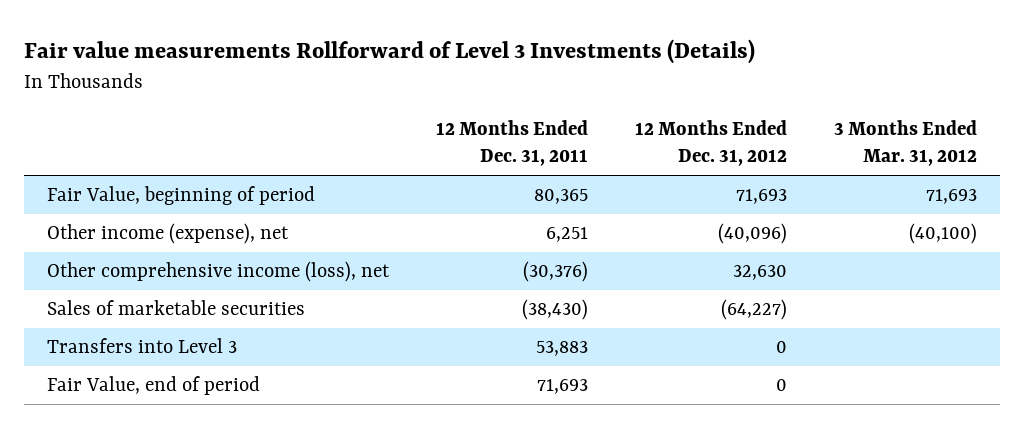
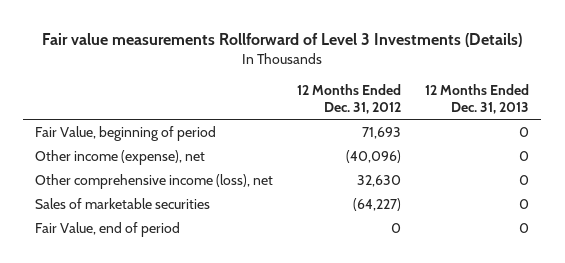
[436,119,589,167] 12 Months Ended Dec. 31, 2011 -> none
[834,119,978,167] 3 Months Ended Mar. 31, 2012 -> none
none -> [425,83,530,114] 12 Months Ended Dec. 31, 2013
[47,338,238,354] Transfers into Level 3 -> none

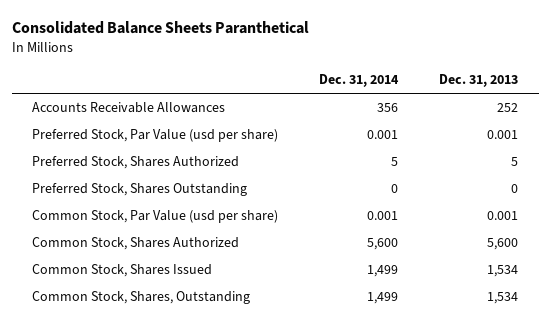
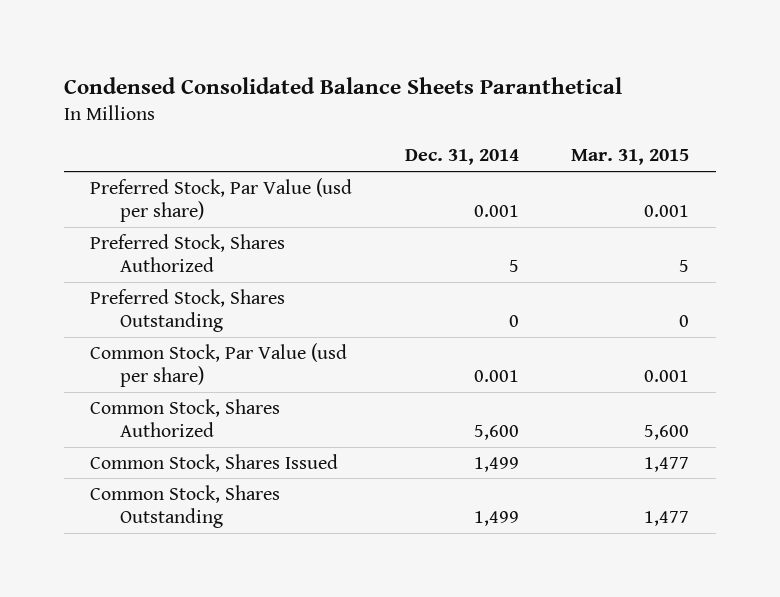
[11,21,309,35] Consolidated Balance Sheets Paranthetical -> [64,77,623,95] Condensed Consolidated Balance Sheets Paranthetical
[439,74,519,88] Dec. 31, 2013 -> none
none -> [571,149,690,166] Mar. 31, 2015
[32,102,226,114] Accounts Receivable Allowances -> none
[32,291,251,305] Common Stock, Shares, Outstanding -> [90,484,281,529] Common Stock, Shares Outstanding

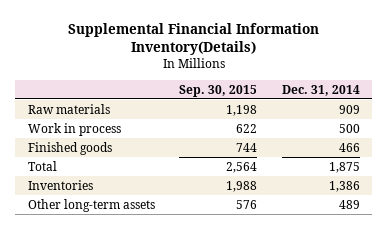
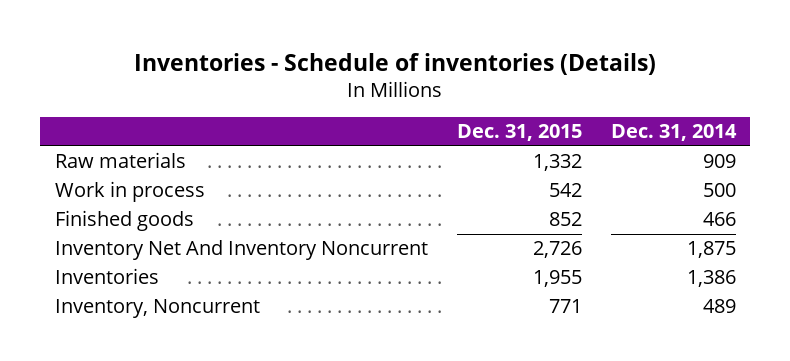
[67,22,319,56] Supplemental Financial Information Inventory(Details) -> [134,52,657,75] Inventories - Schedule of inventories (Details)
[179,84,258,97] Sep. 30, 2015 -> none
none -> [456,124,582,142] Dec. 31, 2015
[27,160,57,171] Total -> [54,240,428,261] Inventory Net And Inventory Noncurrent
[27,198,155,212] Other long-term assets -> [54,299,260,319] Inventory, Noncurrent

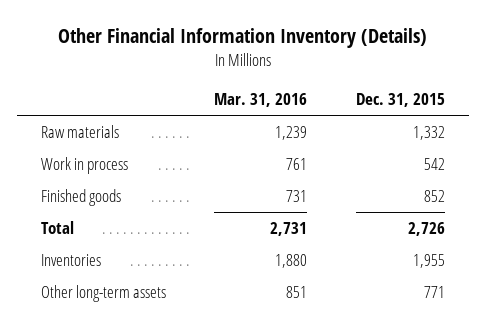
[134,52,657,75] Inventories - Schedule of inventories (Details) -> [57,28,427,49] Other Financial Information Inventory (Details)
[610,124,737,142] Dec. 31, 2014 -> none
none -> [214,92,308,107] Mar. 31, 2016
[54,240,428,261] Inventory Net And Inventory Noncurrent -> [41,221,75,235] Total
[54,299,260,319] Inventory, Noncurrent -> [41,285,167,303] Other long-term assets

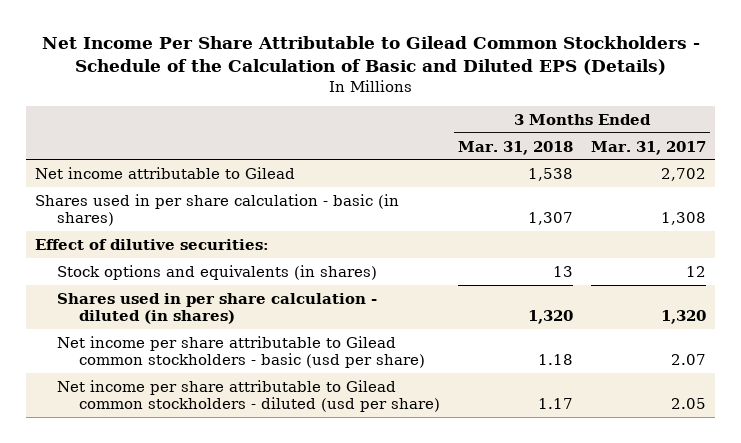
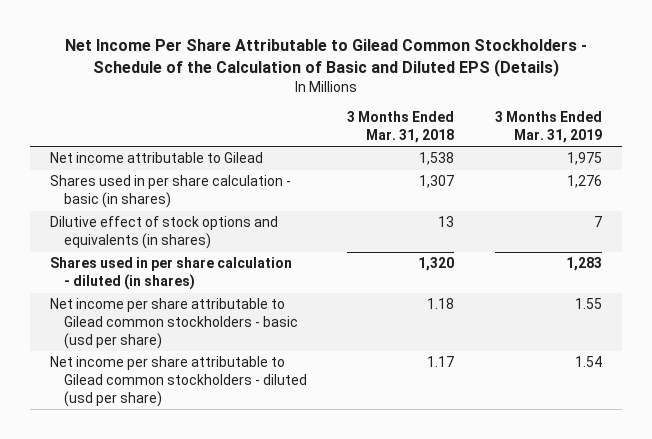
[590,140,706,155] Mar. 31, 2017 -> none
none -> [495,111,603,143] 3 Months Ended Mar. 31, 2019
[35,238,270,250] Effect of dilutive securities: -> none
[57,264,378,280] Stock options and equivalents (in shares) -> [50,216,279,250] Dilutive effect of stock options and equivalents (in shares)

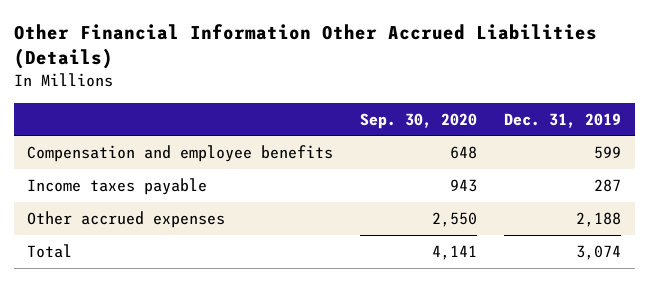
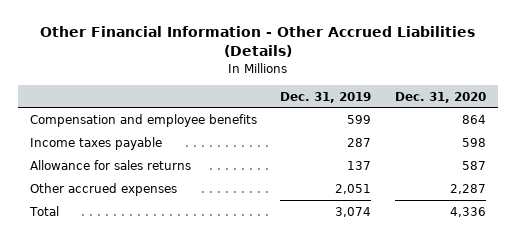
[13,24,597,70] Other Financial Information Other Accrued Liabilities (Details) -> [39,26,475,58] Other Financial Information - Other Accrued Liabilities (Details)
[360,112,478,129] Sep. 30, 2020 -> none
none -> [394,91,486,103] Dec. 31, 2020
none -> [29,159,191,170] Allowance for sales returns
[576,212,622,228] 2,188 -> [335,183,372,194] 2,051

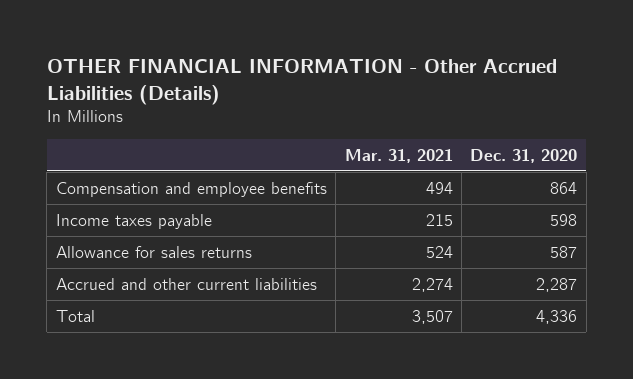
[39,26,475,58] Other Financial Information - Other Accrued Liabilities (Details) -> [46,59,557,105] OTHER FINANCIAL INFORMATION - Other Accrued Liabilities (Details)
[280,91,372,103] Dec. 31, 2019 -> none
none -> [344,148,453,163] Mar. 31, 2021
[29,182,177,196] Other accrued expenses -> [55,277,317,290] Accrued and other current liabilities

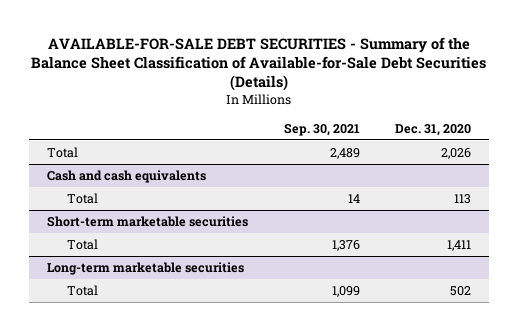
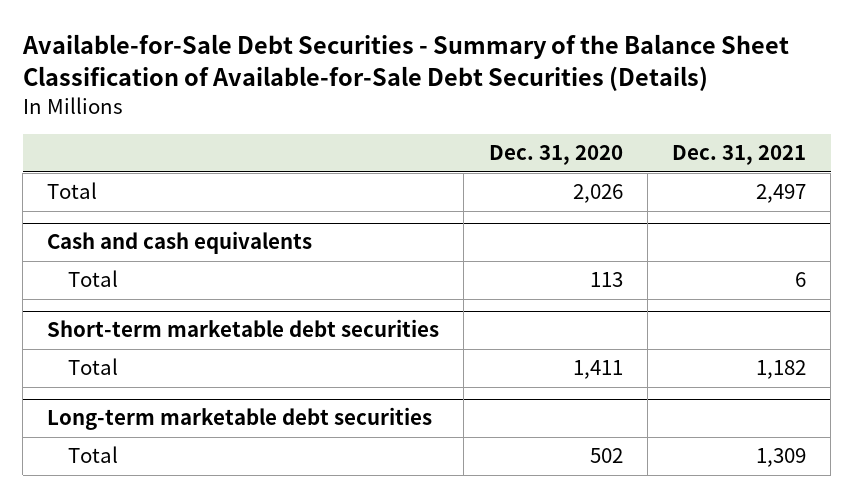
[31,36,487,92] AVAILABLE-FOR-SALE DEBT SECURITIES - Summary of the Balance Sheet Classification of Available-for-Sale Debt Securities (Details) -> [21,34,789,92] Available-for-Sale Debt Securities - Summary of the Balance Sheet Classification of Available-for-Sale Debt Securities (Details)
[283,122,360,136] Sep. 30, 2021 -> none
none -> [671,145,806,166] Dec. 31, 2021
[46,216,248,228] Short-term marketable securities -> [47,319,440,338] Short-term marketable debt securities
[46,262,244,276] Long-term marketable securities -> [47,407,433,431] Long-term marketable debt securities

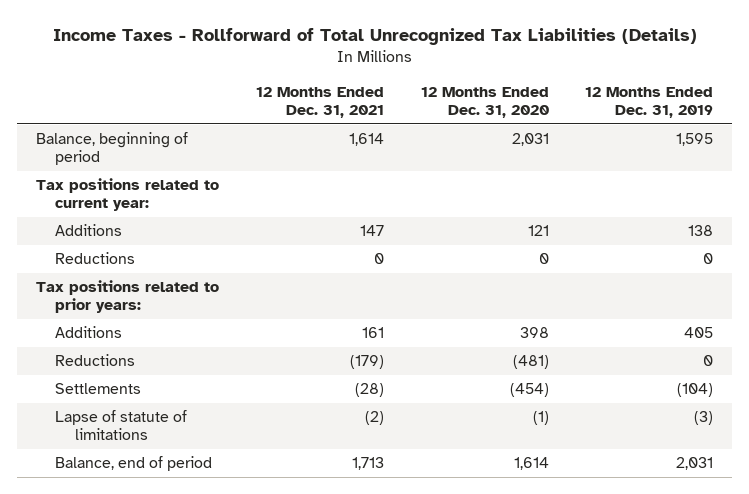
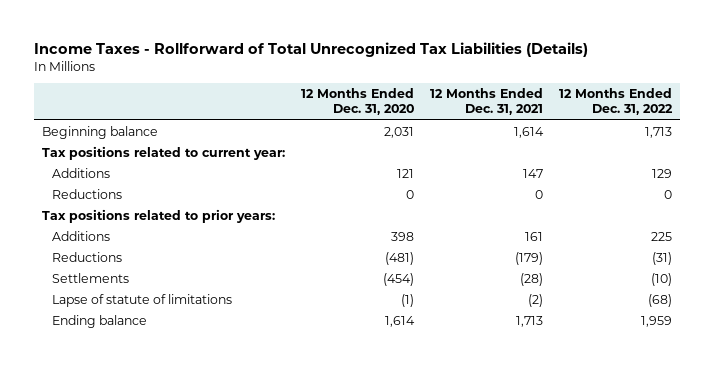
[585,87,714,119] 12 Months Ended Dec. 31, 2019 -> none
none -> [558,88,673,116] 12 Months Ended Dec. 31, 2022
[35,132,188,166] Balance, beginning of period -> [42,126,159,140] Beginning balance
[55,456,213,472] Balance, end of period -> [51,315,147,329] Ending balance

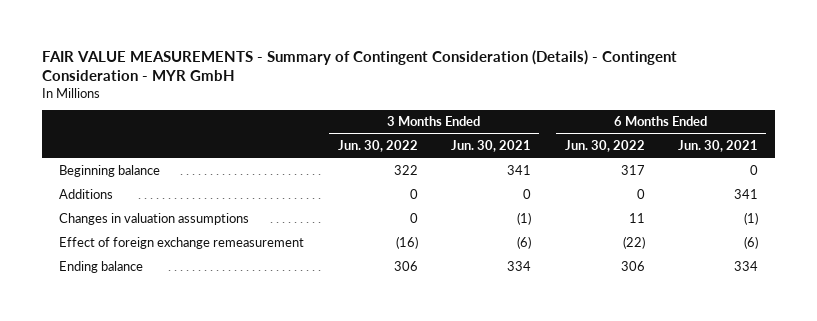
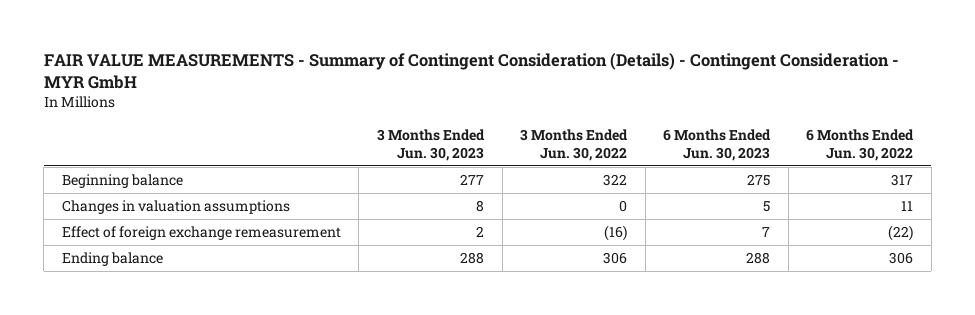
[451,140,532,153] Jun. 30, 2021 -> none
[677,140,758,153] Jun. 30, 2021 -> none
none -> [377,128,486,161] 3 Months Ended Jun. 30, 2023
none -> [663,128,772,161] 6 Months Ended Jun. 30, 2023
[59,189,114,200] Additions -> none

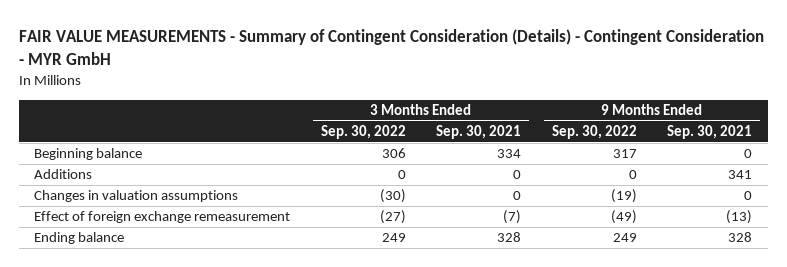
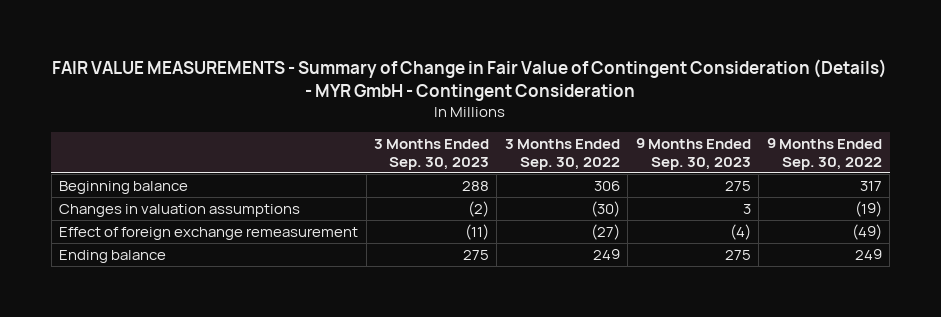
[19,29,765,65] FAIR VALUE MEASUREMENTS - Summary of Contingent Consideration (Details) - Contingent Consideration - MYR GmbH -> [52,59,888,102] FAIR VALUE MEASUREMENTS - Summary of Change in Fair Value of Contingent Consideration (Details) - MYR GmbH - Contingent Consideration
[436,124,522,139] Sep. 30, 2021 -> none
[667,124,753,139] Sep. 30, 2021 -> none
none -> [374,138,490,170] 3 Months Ended Sep. 30, 2023
none -> [635,137,751,170] 9 Months Ended Sep. 30, 2023
[34,169,93,180] Additions -> none

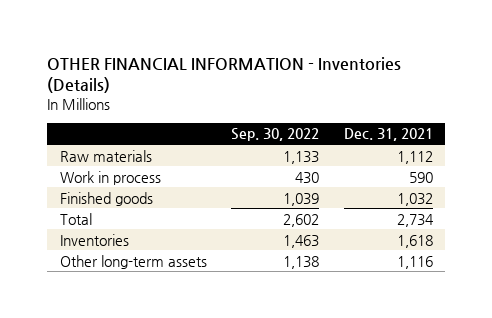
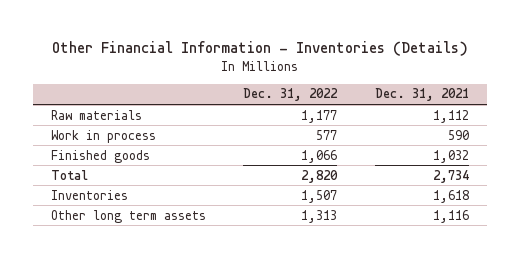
[47,56,402,94] OTHER FINANCIAL INFORMATION - Inventories (Details) -> [51,40,468,56] Other Financial Information - Inventories (Details)
[231,128,320,142] Sep. 30, 2022 -> none
none -> [243,88,339,102] Dec. 31, 2022
[59,254,207,269] Other long-term assets -> [51,209,207,223] Other long term assets

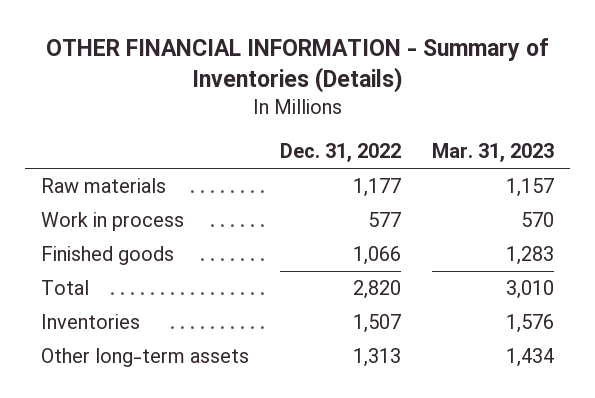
[51,40,468,56] Other Financial Information - Inventories (Details) -> [45,38,549,94] OTHER FINANCIAL INFORMATION - Summary of Inventories (Details)
[374,88,469,102] Dec. 31, 2021 -> none
none -> [432,143,555,163] Mar. 31, 2023
[51,209,207,223] Other long term assets -> [40,347,249,367] Other long-term assets

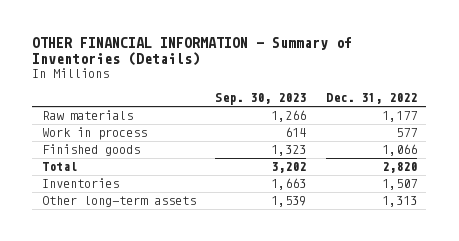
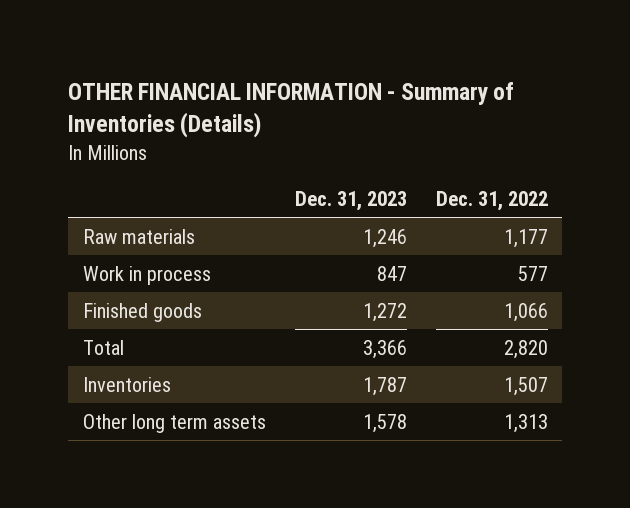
[215,93,307,106] Sep. 30, 2023 -> none
none -> [294,191,407,212] Dec. 31, 2023
[42,196,197,208] Other long-term assets -> [82,413,266,433] Other long term assets

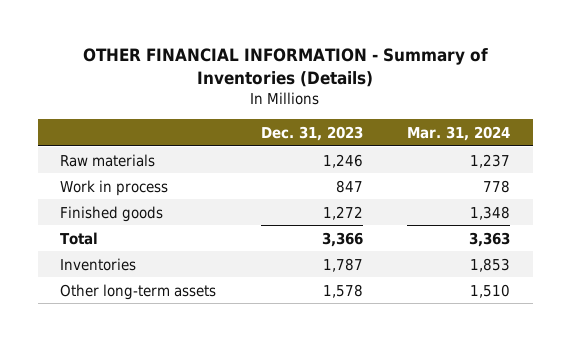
[435,191,548,212] Dec. 31, 2022 -> none
none -> [407,125,511,141] Mar. 31, 2024
[82,413,266,433] Other long term assets -> [60,283,217,300] Other long-term assets

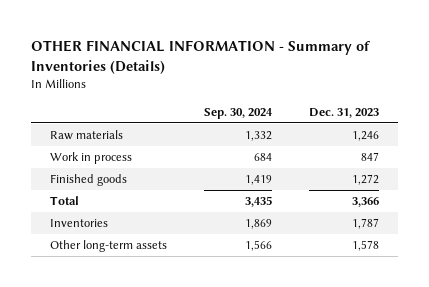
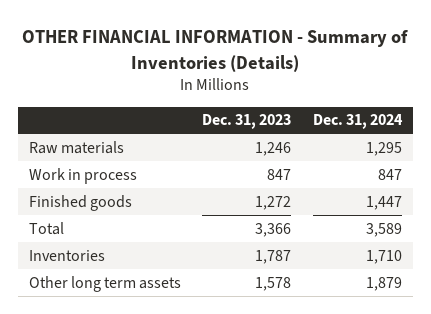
[204,107,274,119] Sep. 30, 2024 -> none
none -> [312,114,403,130] Dec. 31, 2024
[49,240,167,253] Other long-term assets -> [29,275,182,292] Other long term assets

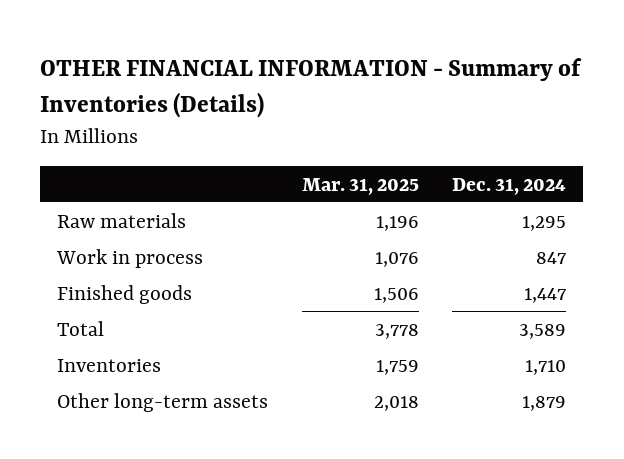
[202,114,292,130] Dec. 31, 2023 -> none
none -> [301,177,419,195] Mar. 31, 2025
[29,275,182,292] Other long term assets -> [57,392,269,412] Other long-term assets

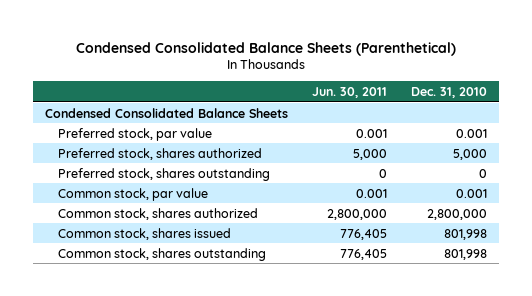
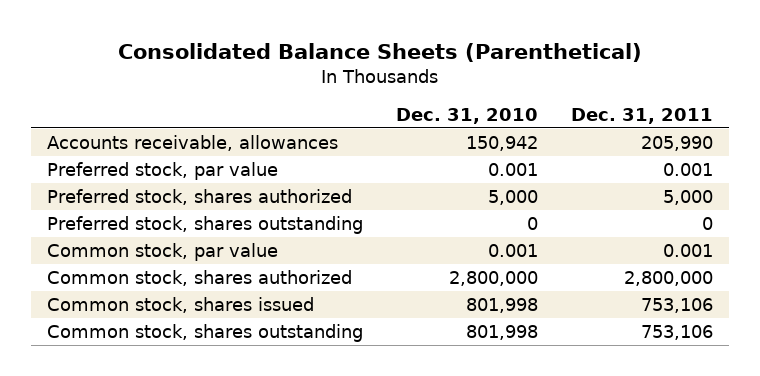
[76,41,457,56] Condensed Consolidated Balance Sheets (Parenthetical) -> [118,42,643,62] Consolidated Balance Sheets (Parenthetical)
[312,86,388,98] Jun. 30, 2011 -> none
none -> [570,107,713,124] Dec. 31, 2011
[45,107,289,118] Condensed Consolidated Balance Sheets -> none
none -> [47,135,339,152] Accounts receivable, allowances

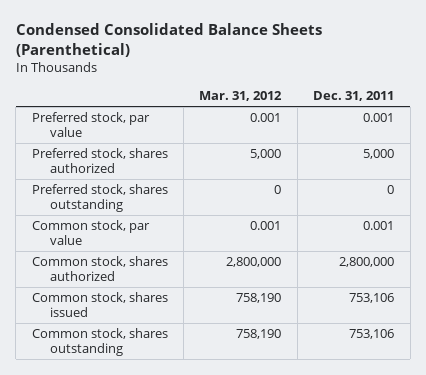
[118,42,643,62] Consolidated Balance Sheets (Parenthetical) -> [15,23,322,58] Condensed Consolidated Balance Sheets (Parenthetical)
[396,107,539,124] Dec. 31, 2010 -> none
none -> [199,91,283,102] Mar. 31, 2012
[47,135,339,152] Accounts receivable, allowances -> none

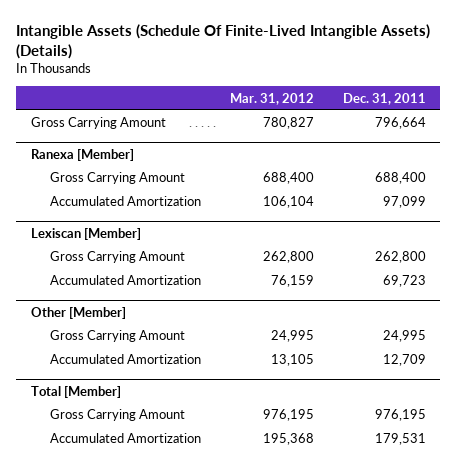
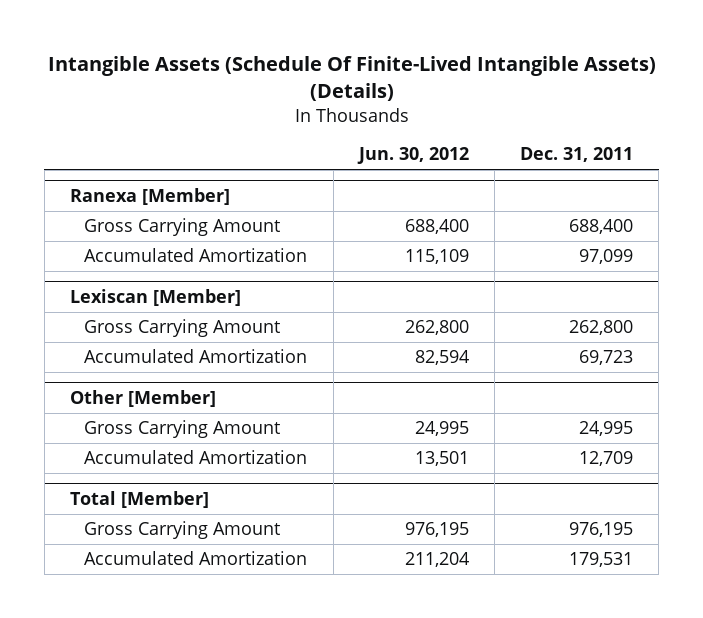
[230,92,315,105] Mar. 31, 2012 -> none
none -> [356,147,469,165] Jun. 30, 2012
[30,117,166,130] Gross Carrying Amount -> none

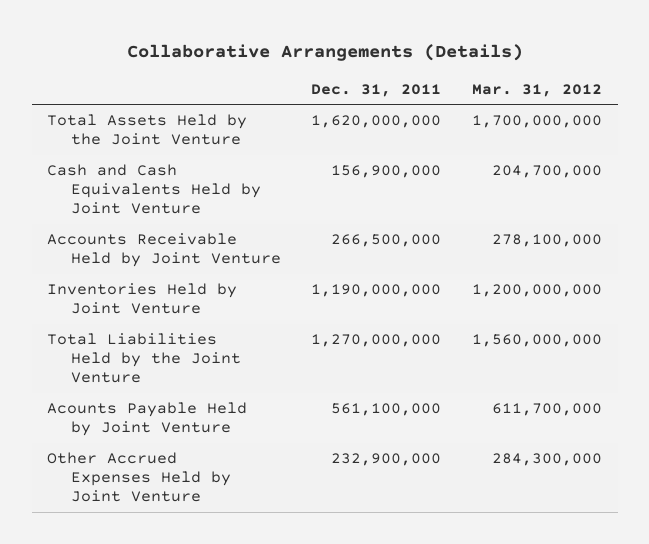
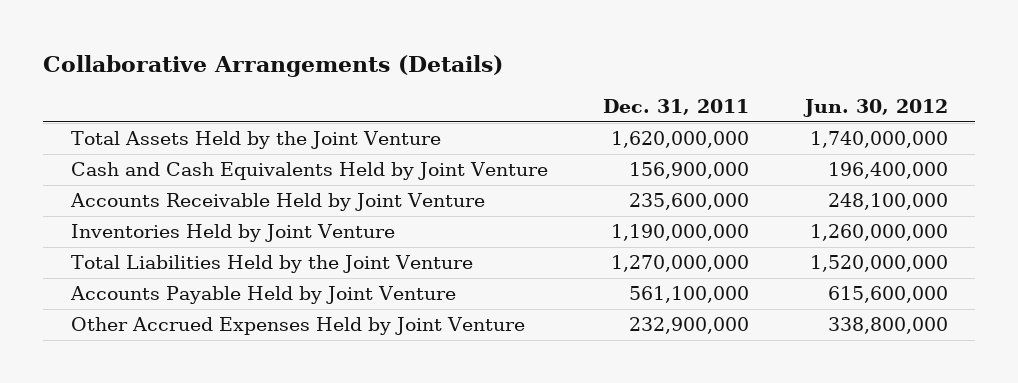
[472,83,603,97] Mar. 31, 2012 -> none
none -> [802,99,948,118] Jun. 30, 2012
[331,234,442,248] 266,500,000 -> [629,193,750,211] 235,600,000
[46,402,247,437] Acounts Payable Held by Joint Venture -> [69,286,456,305] Accounts Payable Held by Joint Venture

